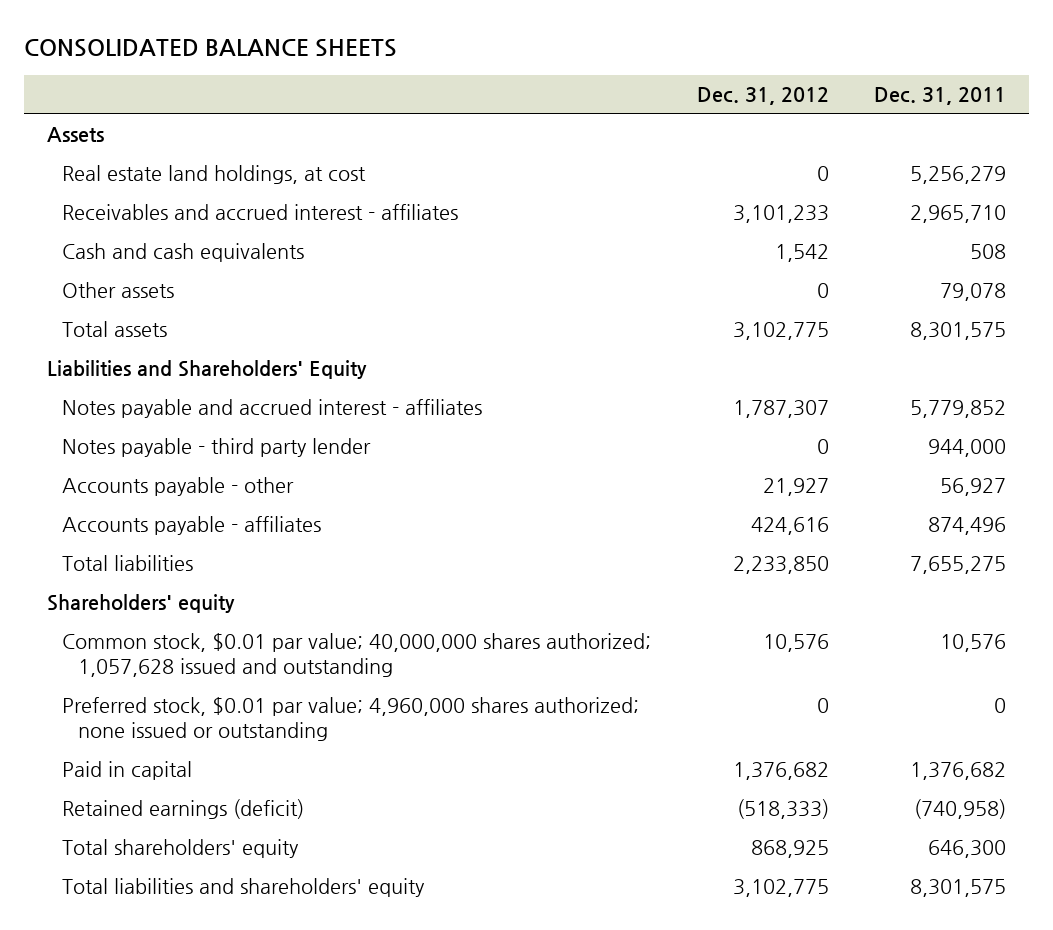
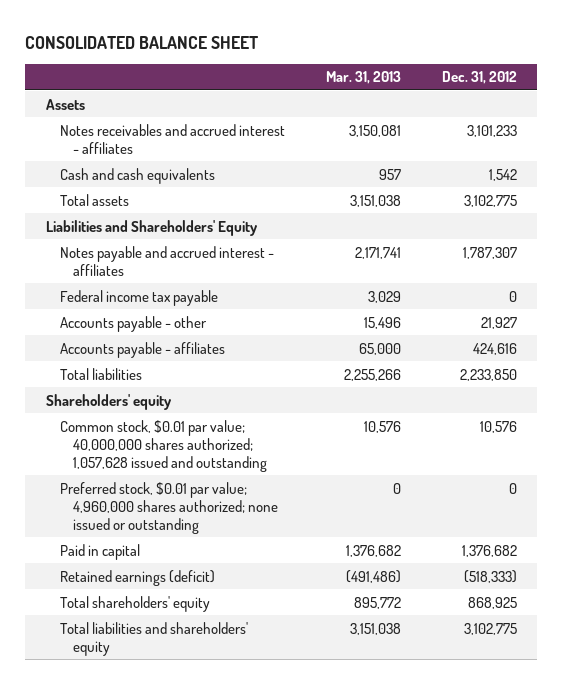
[23,38,397,57] CONSOLIDATED BALANCE SHEETS -> [25,35,260,49] CONSOLIDATED BALANCE SHEET
[874,87,1007,106] Dec. 31, 2011 -> none
none -> [325,71,401,85] Mar. 31, 2013
[62,165,367,185] Real estate land holdings, at cost -> none
[62,204,459,221] Receivables and accrued interest - affiliates -> [59,123,285,154] Notes receivables and accrued interest - affiliates
[62,282,175,299] Other assets -> none
[62,438,372,458] Notes payable - third party lender -> none
none -> [59,289,218,306] Federal income tax payable

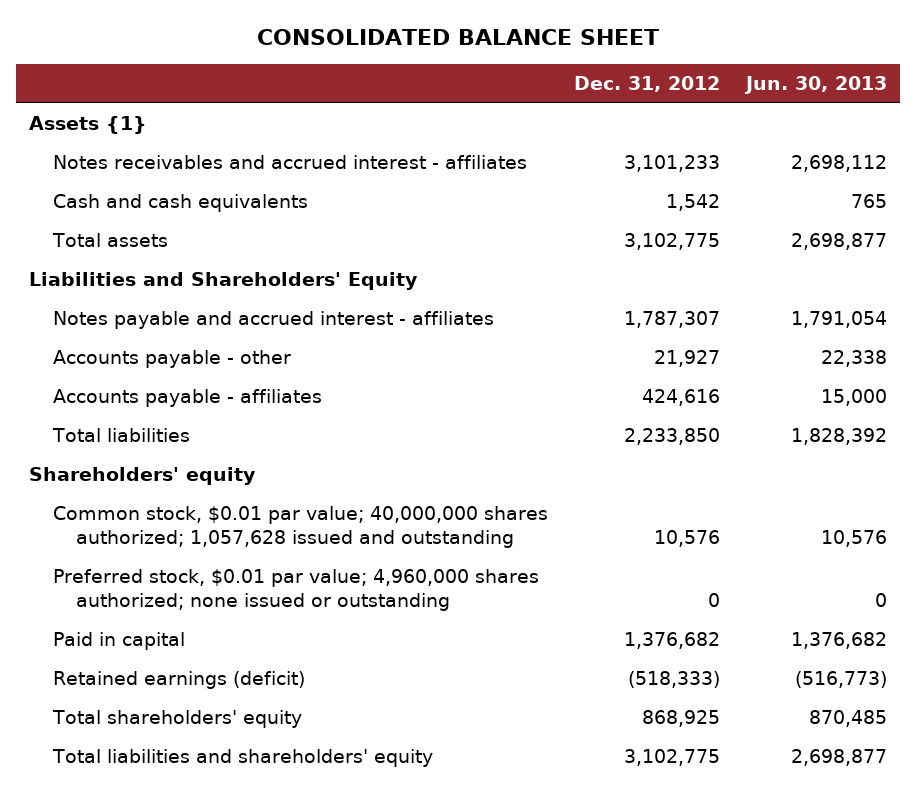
[325,71,401,85] Mar. 31, 2013 -> none
none -> [743,76,887,95] Jun. 30, 2013
[45,98,85,110] Assets -> [28,116,147,135] Assets {1}
[59,289,218,306] Federal income tax payable -> none

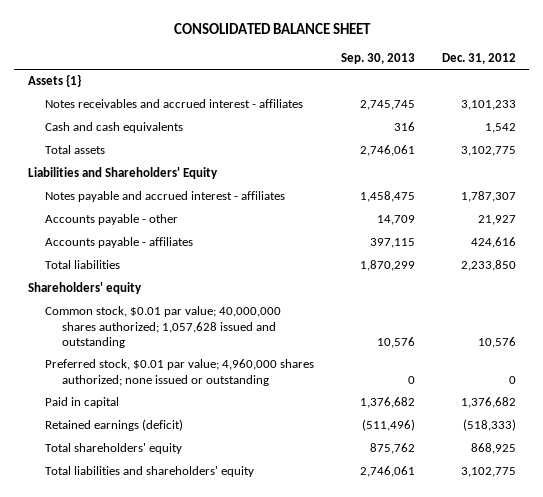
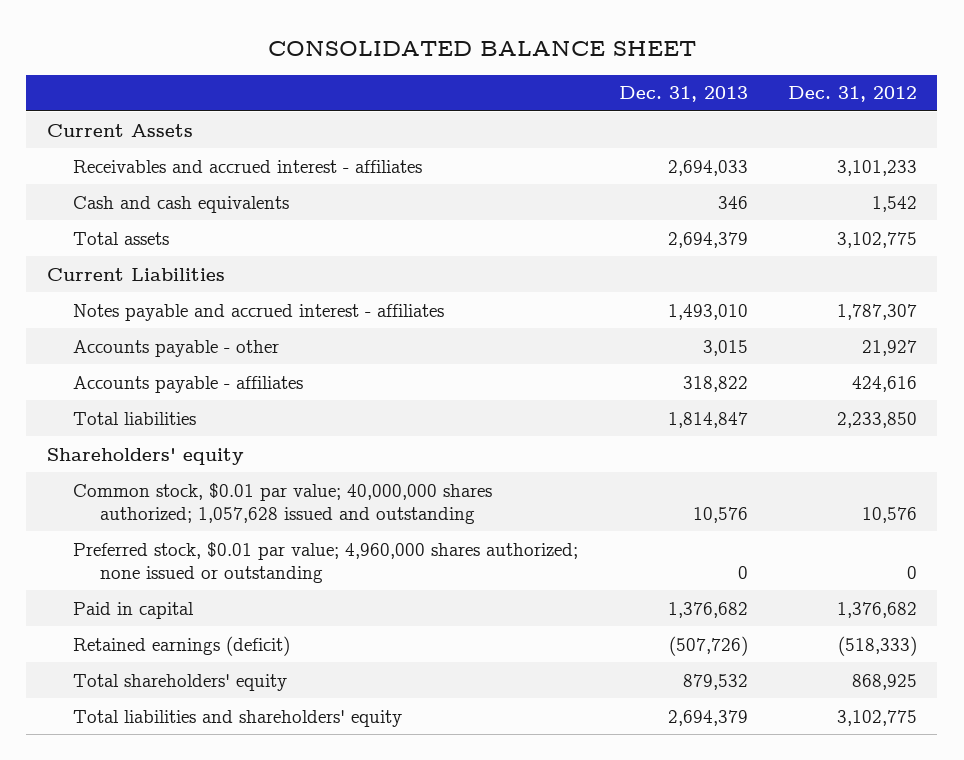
[340,53,415,65] Sep. 30, 2013 -> none
none -> [618,86,748,103] Dec. 31, 2013
[27,74,81,88] Assets {1} -> none
none -> [46,123,193,137] Current Assets
[45,99,304,109] Notes receivables and accrued interest - affiliates -> [73,159,423,173] Receivables and accrued interest - affiliates
[27,167,218,180] Liabilities and Shareholders' Equity -> none
none -> [46,267,225,281] Current Liabilities

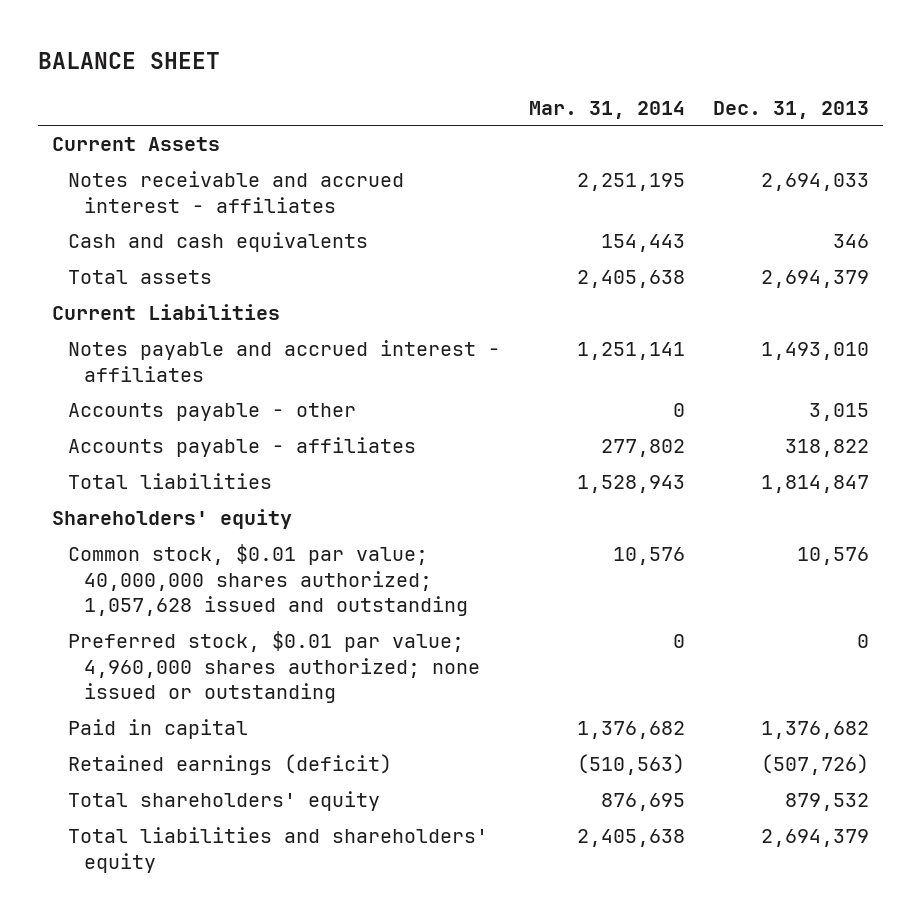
[267,40,696,56] CONSOLIDATED BALANCE SHEET -> [38,52,221,70] BALANCE SHEET
[788,86,918,103] Dec. 31, 2012 -> none
none -> [528,100,685,119] Mar. 31, 2014
[73,159,423,173] Receivables and accrued interest - affiliates -> [68,171,405,213] Notes receivable and accrued interest - affiliates

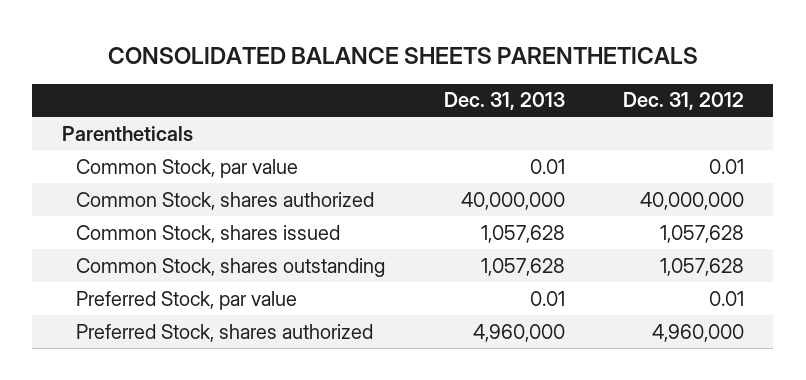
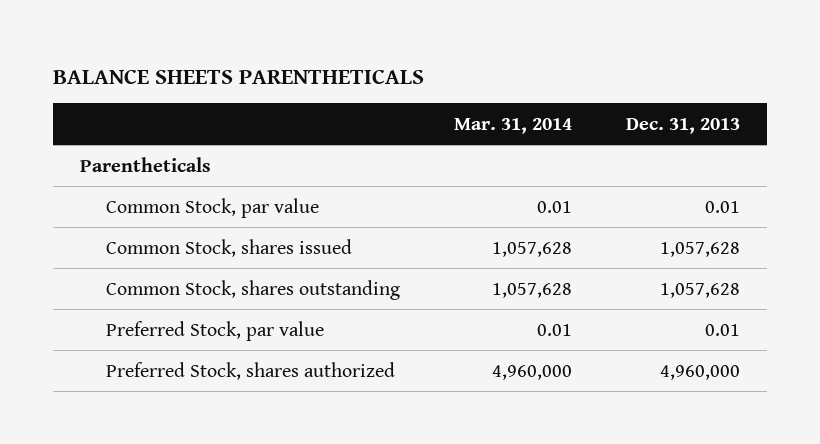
[107,46,698,64] CONSOLIDATED BALANCE SHEETS PARENTHETICALS -> [53,68,425,84] BALANCE SHEETS PARENTHETICALS
[622,92,744,111] Dec. 31, 2012 -> none
none -> [453,117,572,134] Mar. 31, 2014
[76,191,375,210] Common Stock, shares authorized -> none

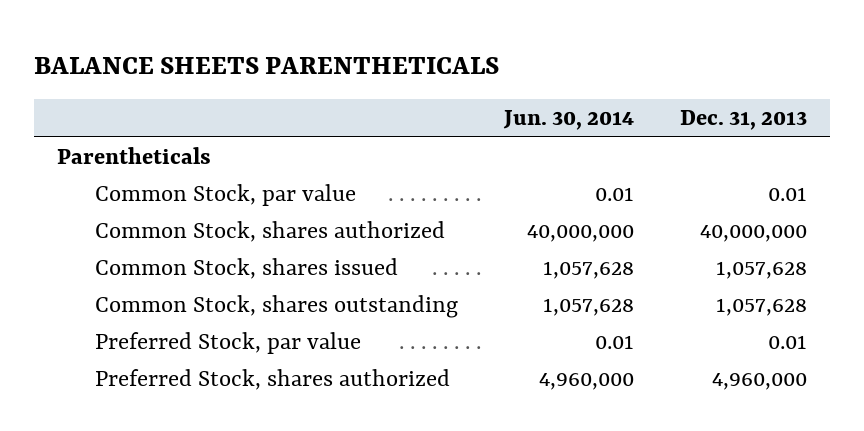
[453,117,572,134] Mar. 31, 2014 -> none
none -> [502,110,634,131] Jun. 30, 2014
none -> [94,221,445,243] Common Stock, shares authorized

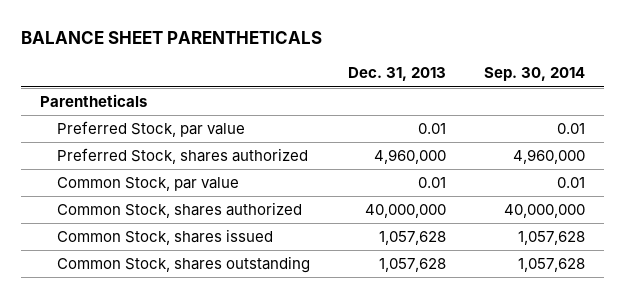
[33,56,499,74] BALANCE SHEETS PARENTHETICALS -> [21,31,323,45] BALANCE SHEET PARENTHETICALS
[502,110,634,131] Jun. 30, 2014 -> none
none -> [484,67,586,82] Sep. 30, 2014
[94,332,361,355] Preferred Stock, par value -> [57,121,246,138] Preferred Stock, par value
[94,369,450,391] Preferred Stock, shares authorized -> [57,148,309,165] Preferred Stock, shares authorized

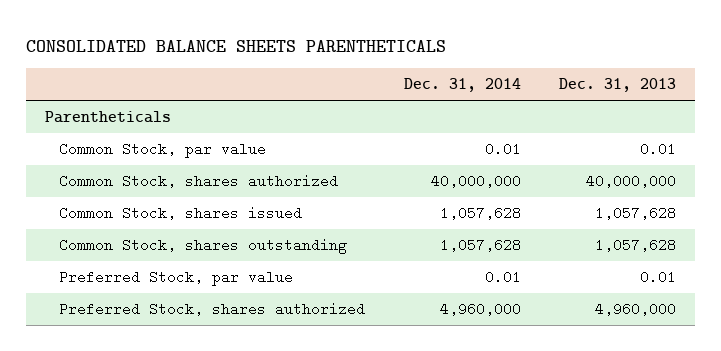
[21,31,323,45] BALANCE SHEET PARENTHETICALS -> [25,39,446,52] CONSOLIDATED BALANCE SHEETS PARENTHETICALS
[484,67,586,82] Sep. 30, 2014 -> none
none -> [403,78,521,93] Dec. 31, 2014
[57,121,246,138] Preferred Stock, par value -> [59,269,294,286] Preferred Stock, par value
[57,148,309,165] Preferred Stock, shares authorized -> [59,301,366,316] Preferred Stock, shares authorized

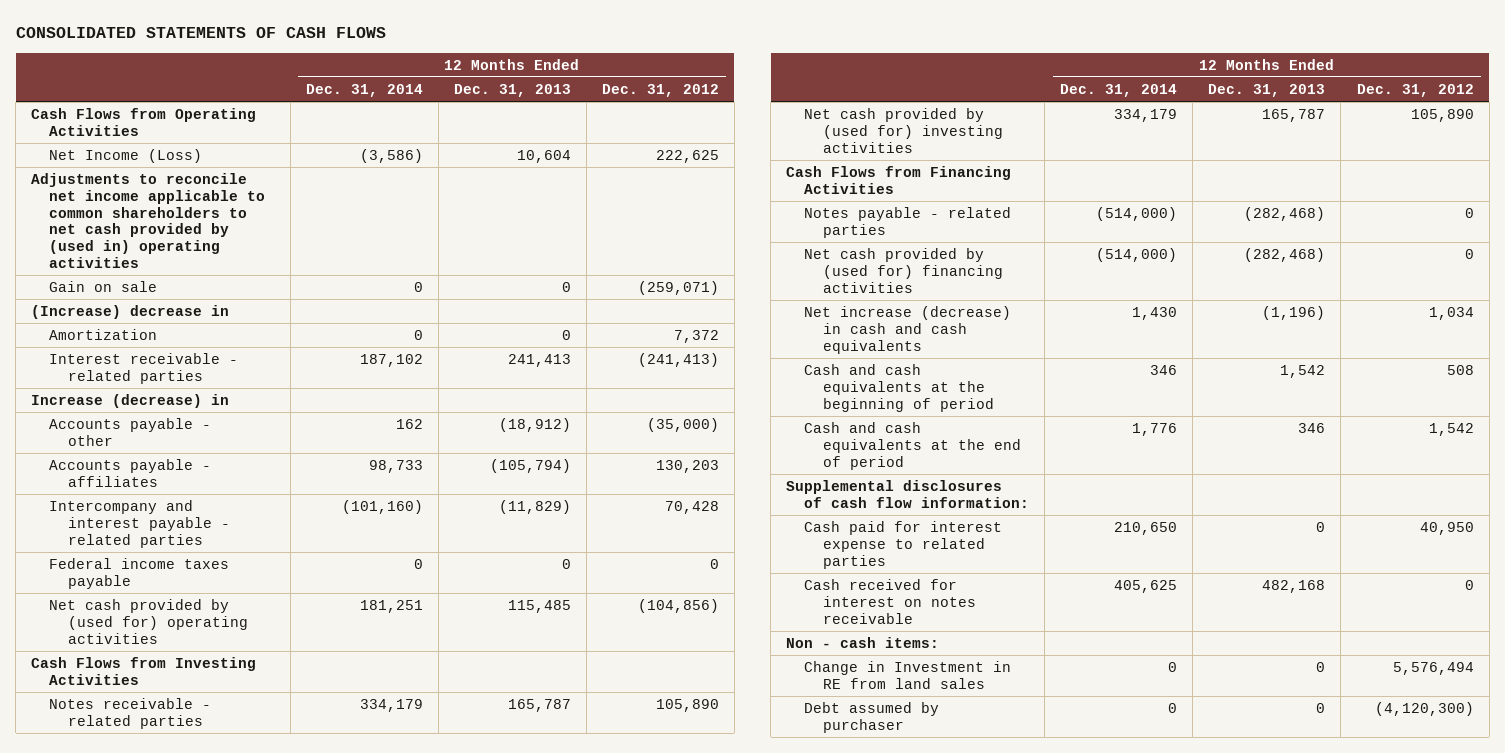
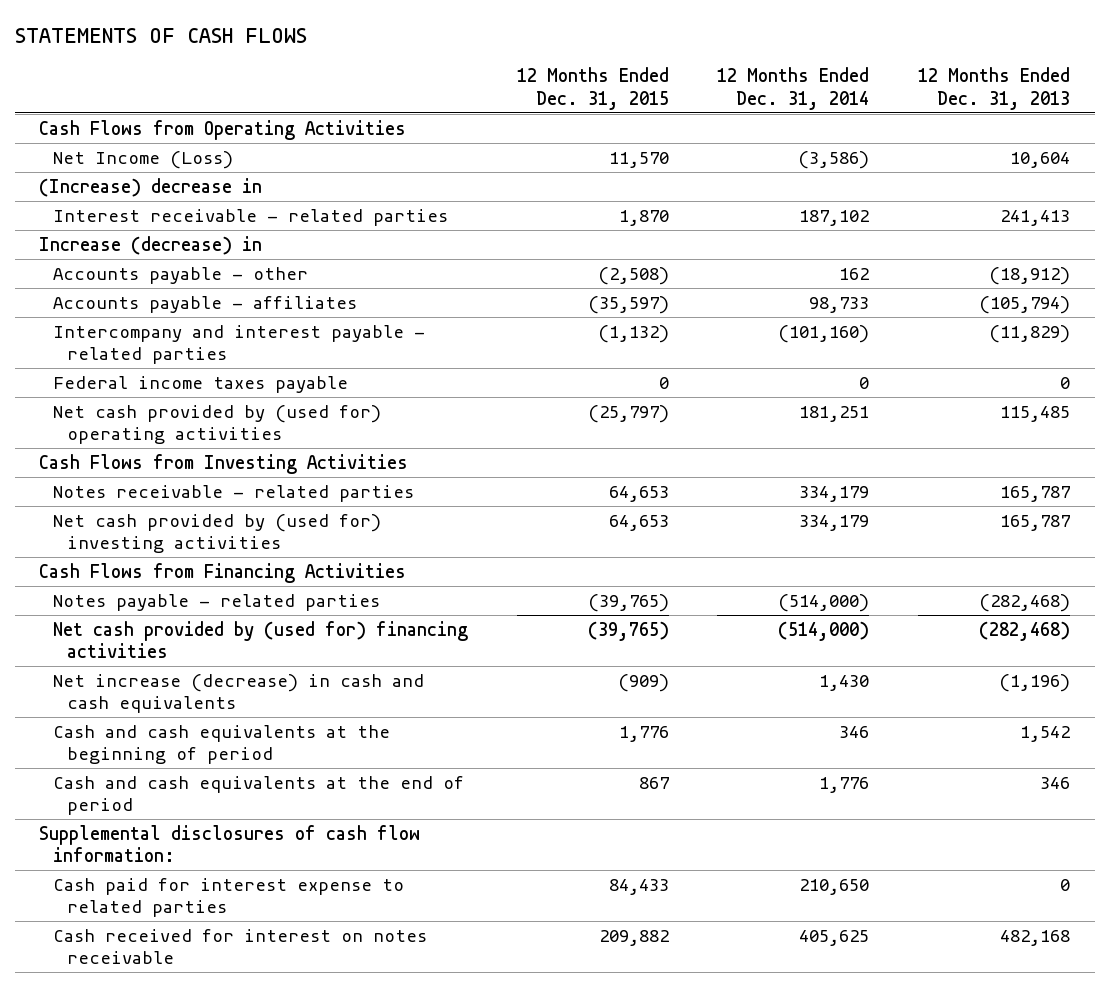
[15,27,386,39] CONSOLIDATED STATEMENTS OF CASH FLOWS -> [14,28,307,44] STATEMENTS OF CASH FLOWS
[601,83,719,97] Dec. 31, 2012 -> none
none -> [516,67,669,111] 12 Months Ended Dec. 31, 2015
[31,172,266,269] Adjustments to reconcile net income applicable to common shareholders to net cash provided by (used in) operating activities -> none
[49,280,158,292] Gain on sale -> none
[49,328,158,340] Amortization -> none
[786,636,940,648] Non - cash items: -> none
[804,660,1012,689] Change in Investment in RE from land sales -> none
[804,701,940,733] Debt assumed by purchaser -> none

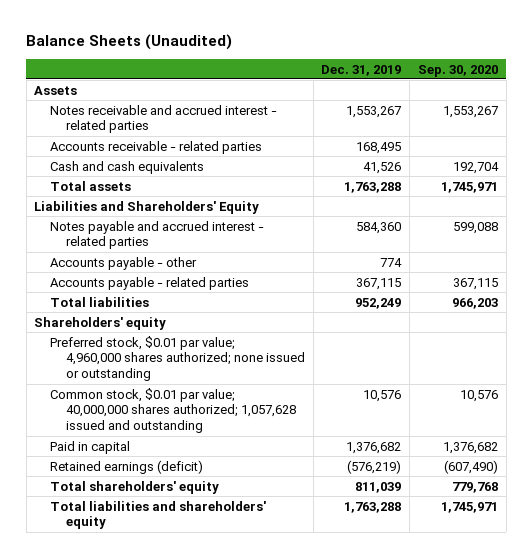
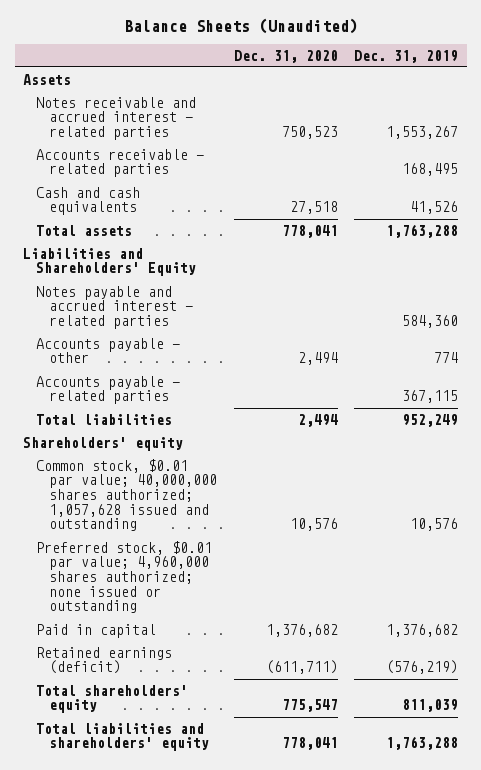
[417,64,498,77] Sep. 30, 2020 -> none
none -> [233,49,338,63] Dec. 31, 2020
[50,335,305,382] Preferred stock, $0.01 par value; 4,960,000 shares authorized; none issued or outstanding -> [35,540,212,614] Preferred stock, $0.01 par value; 4,960,000 shares authorized; none issued or outstanding

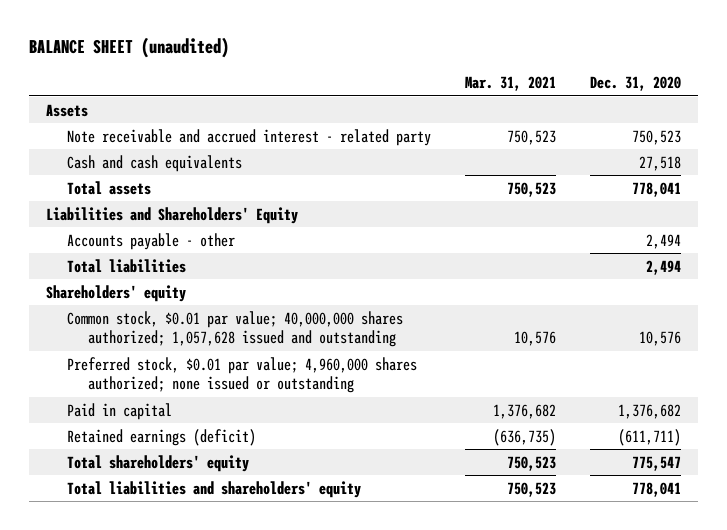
[123,18,358,35] Balance Sheets (Unaudited) -> [28,37,229,59] BALANCE SHEET (unaudited)
[354,49,459,63] Dec. 31, 2019 -> none
none -> [464,76,556,92] Mar. 31, 2021
[35,148,204,178] Accounts receivable - related parties -> none
[35,96,196,141] Notes receivable and accrued interest - related parties -> [66,128,431,146] Note receivable and accrued interest - related party
[35,285,193,330] Notes payable and accrued interest - related parties -> none
[35,375,180,405] Accounts payable - related parties -> none

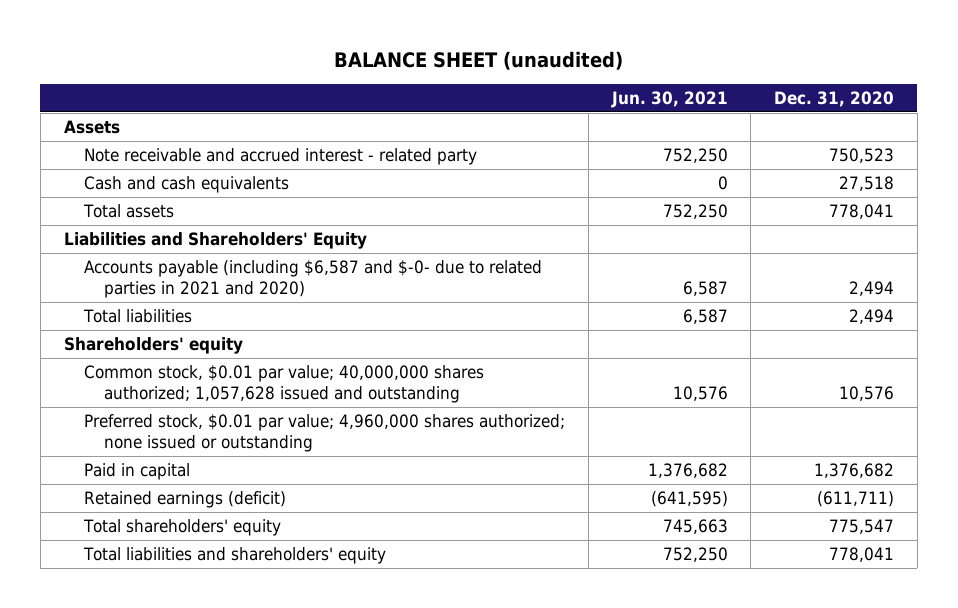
[464,76,556,92] Mar. 31, 2021 -> none
none -> [610,90,728,108] Jun. 30, 2021
[66,232,235,250] Accounts payable - other -> [83,260,542,299] Accounts payable (including $6,587 and $-0- due to related parties in 2021 and 2020)

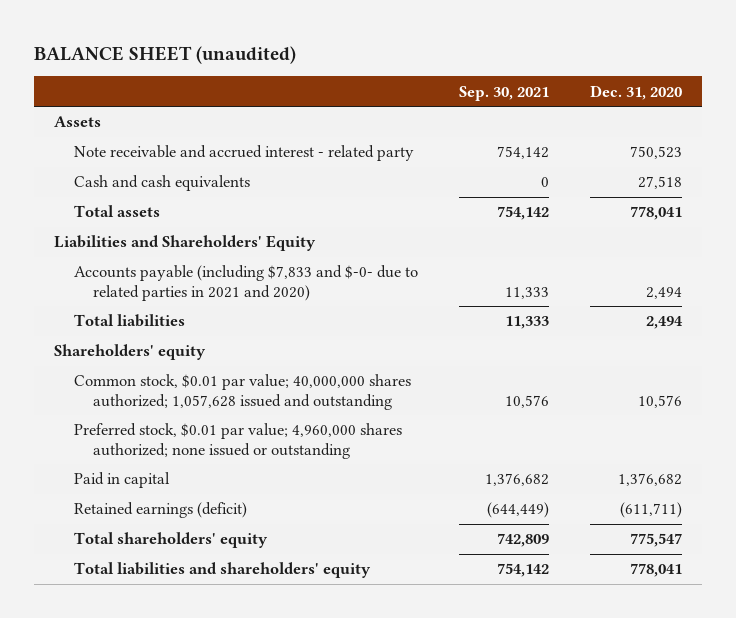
[610,90,728,108] Jun. 30, 2021 -> none
none -> [458,85,549,101] Sep. 30, 2021
[83,260,542,299] Accounts payable (including $6,587 and $-0- due to related parties in 2021 and 2020) -> [73,265,418,301] Accounts payable (including $7,833 and $-0- due to related parties in 2021 and 2020)

